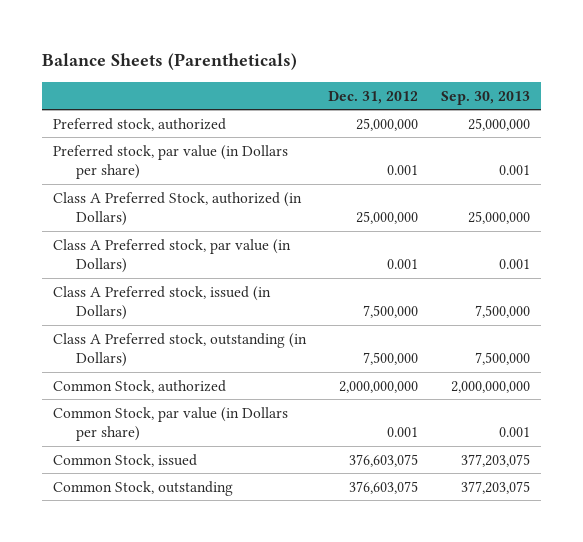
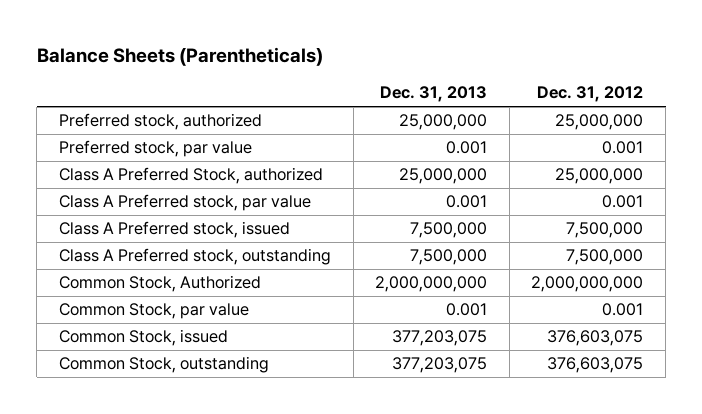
[440,90,530,105] Sep. 30, 2013 -> none
none -> [380,86,488,103] Dec. 31, 2013
[53,144,289,180] Preferred stock, par value (in Dollars per share) -> [58,140,252,158] Preferred stock, par value
[53,191,303,227] Class A Preferred Stock, authorized (in Dollars) -> [58,167,323,185] Class A Preferred Stock, authorized
[53,238,292,274] Class A Preferred stock, par value (in Dollars) -> [58,194,311,212] Class A Preferred stock, par value
[53,285,272,321] Class A Preferred stock, issued (in Dollars) -> [58,221,290,239] Class A Preferred stock, issued
[53,332,308,368] Class A Preferred stock, outstanding (in Dollars) -> [58,248,331,266] Class A Preferred stock, outstanding
[53,379,227,393] Common Stock, authorized -> [58,275,261,293] Common Stock, Authorized
[53,406,289,442] Common Stock, par value (in Dollars per share) -> [58,303,249,320] Common Stock, par value

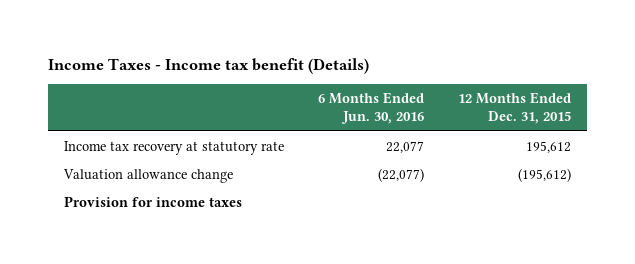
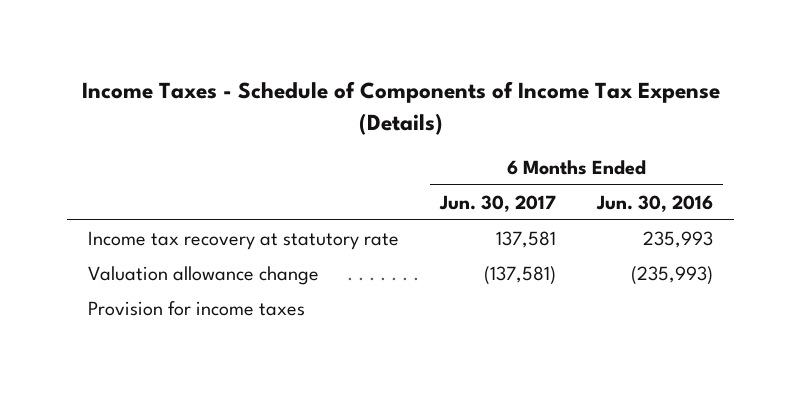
[47,57,369,74] Income Taxes - Income tax benefit (Details) -> [81,81,720,135] Income Taxes - Schedule of Components of Income Tax Expense (Details)
[457,91,571,125] 12 Months Ended Dec. 31, 2015 -> none
none -> [439,194,557,212] Jun. 30, 2017
[385,140,424,153] 22,077 -> [643,231,714,249] 235,993
[377,167,424,182] (22,077) -> [631,266,714,286] (235,993)

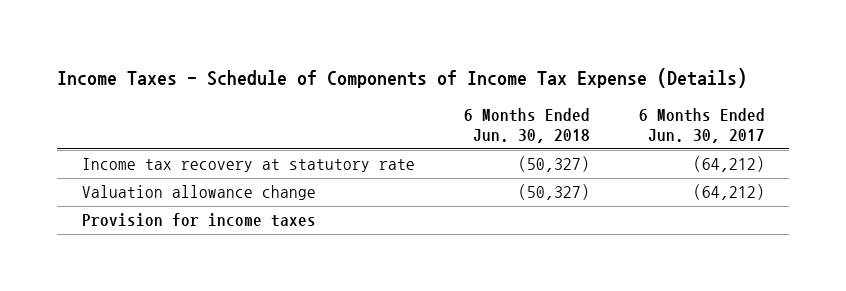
[596,194,714,212] Jun. 30, 2016 -> none
none -> [463,107,590,144] 6 Months Ended Jun. 30, 2018
[496,231,557,249] 137,581 -> [692,156,765,173] (64,212)
[484,266,557,286] (137,581) -> [692,184,765,201] (64,212)

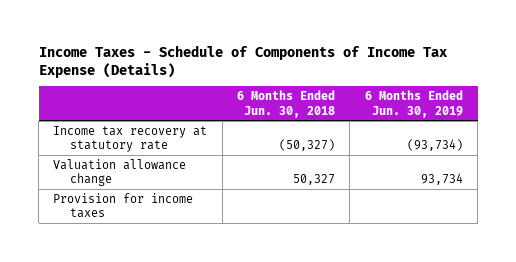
[638,107,765,144] 6 Months Ended Jun. 30, 2017 -> none
none -> [364,90,463,118] 6 Months Ended Jun. 30, 2019
[517,184,590,201] (50,327) -> [293,174,336,186] 50,327

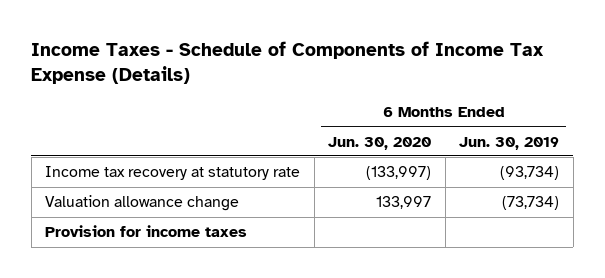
[237,90,336,118] 6 Months Ended Jun. 30, 2018 -> none
none -> [328,136,432,150] Jun. 30, 2020
[420,173,463,186] 93,734 -> [502,196,560,211] (73,734)

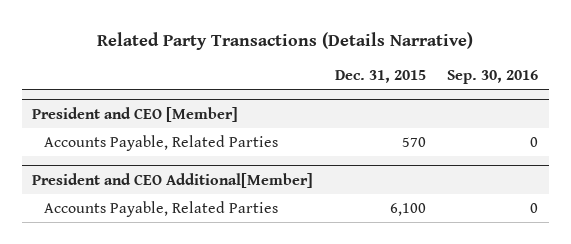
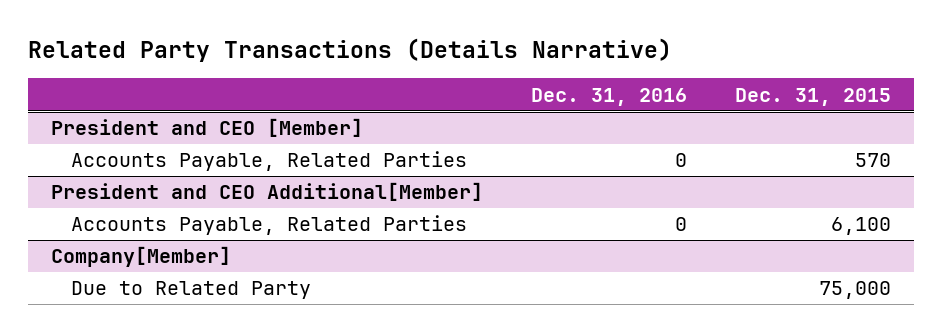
[447,70,539,85] Sep. 30, 2016 -> none
none -> [530,87,687,106] Dec. 31, 2016
none -> [51,246,232,268] Company[Member]
none -> [71,281,312,300] Due to Related Party

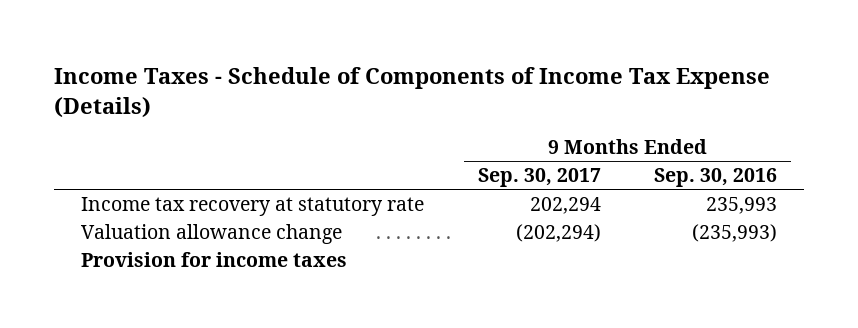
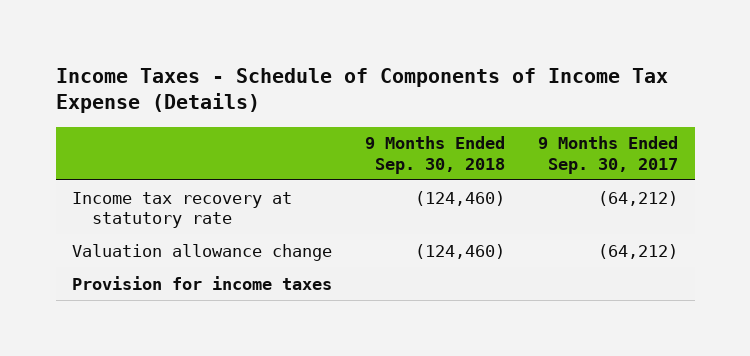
[654,168,778,188] Sep. 30, 2016 -> none
none -> [365,136,506,174] 9 Months Ended Sep. 30, 2018
[529,196,601,214] 202,294 -> [598,190,679,206] (64,212)
[515,223,601,242] (202,294) -> [598,243,679,259] (64,212)

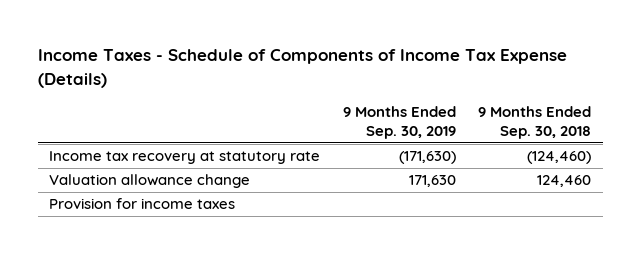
[538,136,679,174] 9 Months Ended Sep. 30, 2017 -> none
none -> [342,105,456,140] 9 Months Ended Sep. 30, 2019
[415,243,506,259] (124,460) -> [537,175,592,188] 124,460

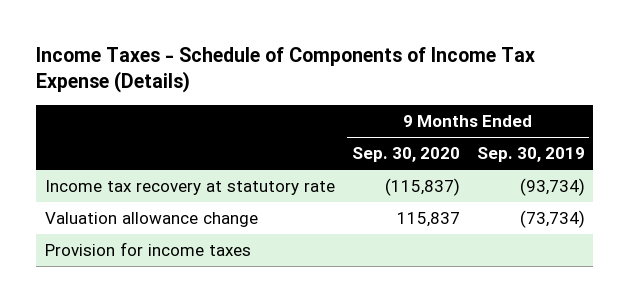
[478,105,592,140] 9 Months Ended Sep. 30, 2018 -> none
none -> [351,147,460,163] Sep. 30, 2020
[398,151,456,165] (171,630) -> [519,177,585,196] (93,734)
[408,175,456,188] 171,630 -> [519,209,585,228] (73,734)

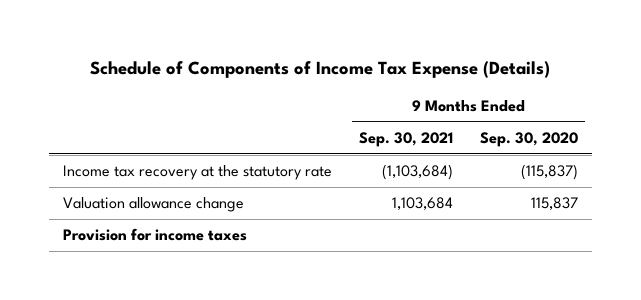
[36,47,536,94] Income Taxes - Schedule of Components of Income Tax Expense (Details) -> [90,60,551,78] Schedule of Components of Income Tax Expense (Details)
[476,147,585,163] Sep. 30, 2019 -> none
none -> [358,131,453,147] Sep. 30, 2021
[44,179,335,195] Income tax recovery at statutory rate -> [62,165,332,181] Income tax recovery at the statutory rate

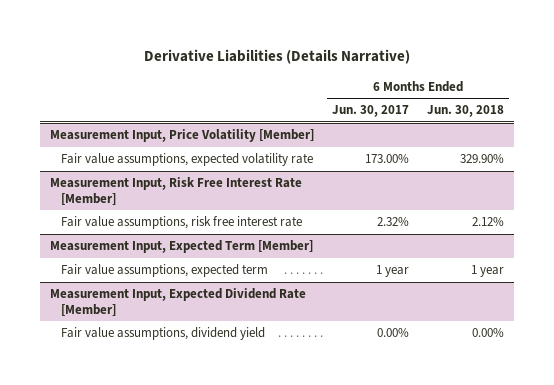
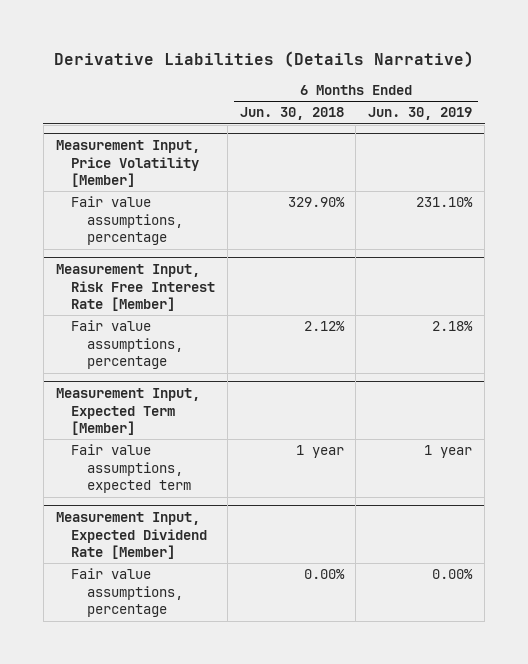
[331,105,409,118] Jun. 30, 2017 -> none
none -> [368,107,473,121] Jun. 30, 2019
[60,153,313,167] Fair value assumptions, expected volatility rate -> [71,196,183,246] Fair value assumptions, percentage
[60,216,302,230] Fair value assumptions, risk free interest rate -> [71,320,183,370] Fair value assumptions, percentage
[60,327,265,341] Fair value assumptions, dividend yield -> [71,568,183,618] Fair value assumptions, percentage

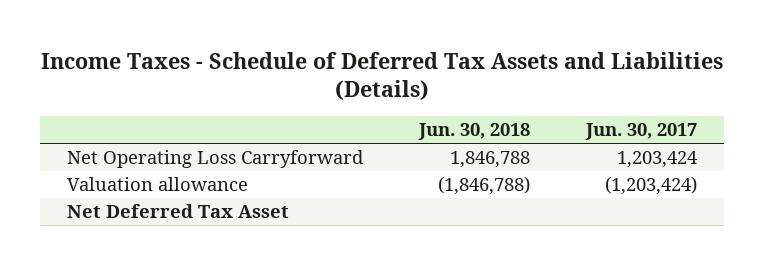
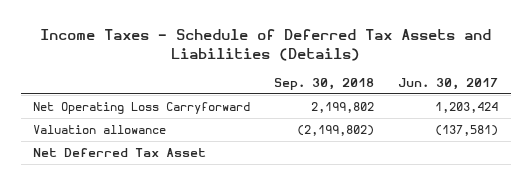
[417,123,530,141] Jun. 30, 2018 -> none
none -> [274,77,375,90] Sep. 30, 2018
[604,176,697,196] (1,203,424) -> [435,125,499,137] (137,581)

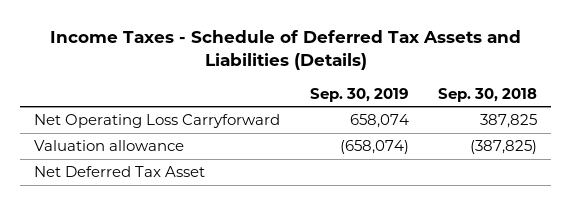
[398,77,499,90] Jun. 30, 2017 -> none
none -> [309,87,409,102] Sep. 30, 2019
[311,102,375,114] 2,199,802 -> [479,114,537,129] 387,825
[297,125,375,137] (2,199,802) -> [469,140,537,155] (387,825)

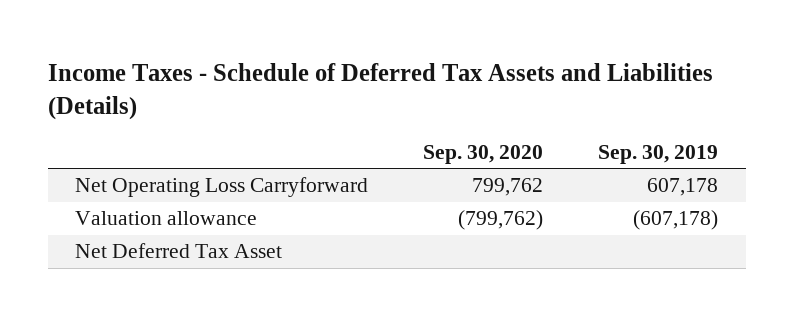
[437,87,537,102] Sep. 30, 2018 -> none
none -> [423,144,544,164] Sep. 30, 2020
[349,114,409,129] 658,074 -> [647,178,719,197] 607,178
[339,140,409,155] (658,074) -> [633,210,719,231] (607,178)

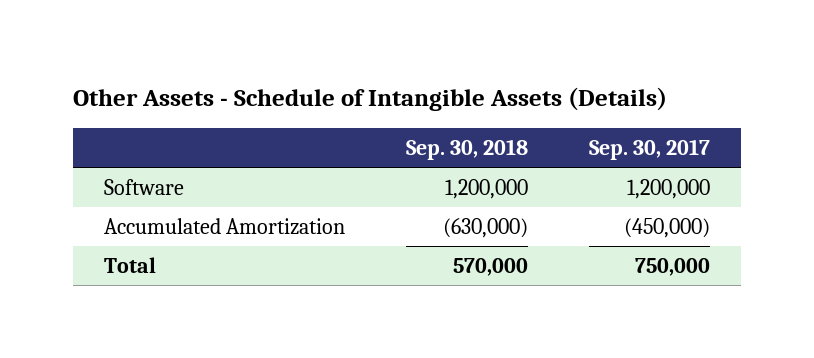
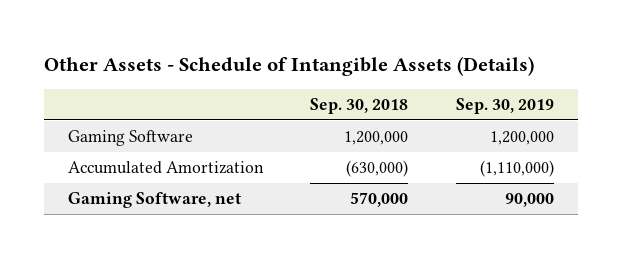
[589,139,711,161] Sep. 30, 2017 -> none
none -> [456,98,555,115] Sep. 30, 2019
[103,178,184,195] Software -> [67,130,193,147] Gaming Software
[103,256,156,273] Total -> [67,192,241,209] Gaming Software, net

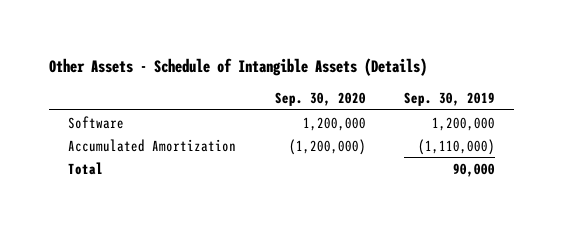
[310,98,409,115] Sep. 30, 2018 -> none
none -> [274,92,366,107] Sep. 30, 2020
[67,130,193,147] Gaming Software -> [68,115,125,129] Software
[67,192,241,209] Gaming Software, net -> [68,161,104,175] Total

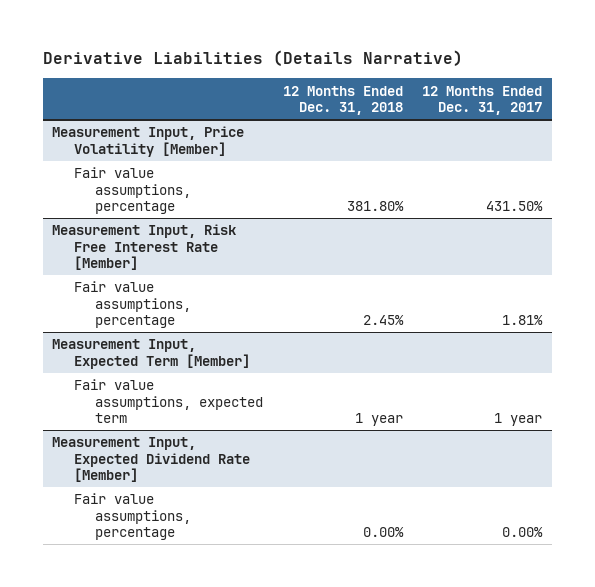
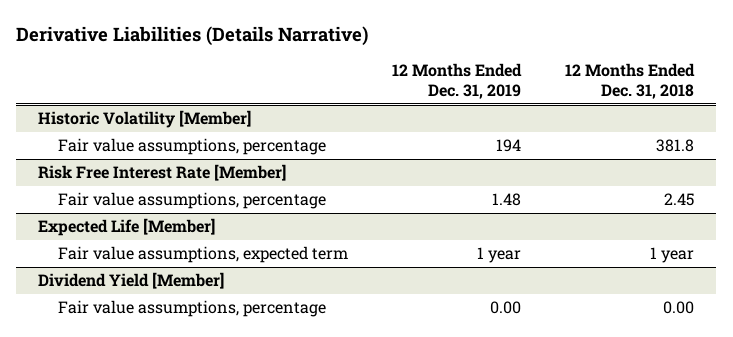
[422,85,543,115] 12 Months Ended Dec. 31, 2017 -> none
none -> [392,62,523,99] 12 Months Ended Dec. 31, 2019
[52,126,245,157] Measurement Input, Price Volatility [Member] -> [38,110,252,129] Historic Volatility [Member]
[346,200,404,211] 381.80% -> [656,139,695,153] 381.8
[52,224,237,270] Measurement Input, Risk Free Interest Rate [Member] -> [38,164,287,182] Risk Free Interest Rate [Member]
[362,314,404,325] 2.45% -> [664,193,695,207] 2.45
[52,339,250,369] Measurement Input, Expected Term [Member] -> [38,218,216,237] Expected Life [Member]
[52,437,250,482] Measurement Input, Expected Dividend Rate [Member] -> [38,272,225,290] Dividend Yield [Member]
[362,526,404,537] 0.00% -> [663,301,695,315] 0.00

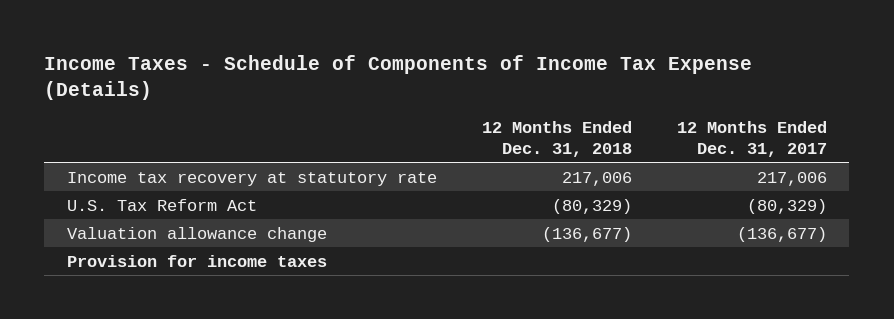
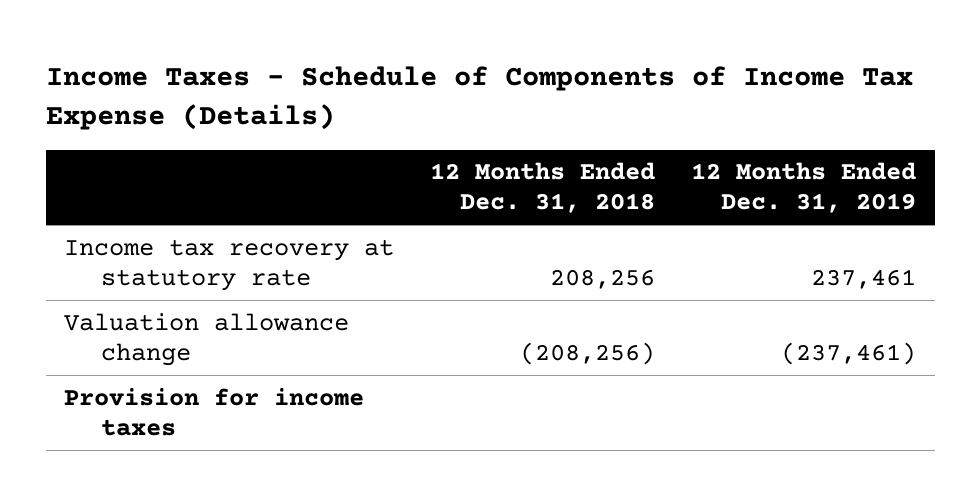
[676,120,827,157] 12 Months Ended Dec. 31, 2017 -> none
none -> [691,162,917,214] 12 Months Ended Dec. 31, 2019
[66,198,257,211] U.S. Tax Reform Act -> none
[561,171,632,186] 217,006 -> [550,268,656,289] 208,256
[541,226,632,242] (136,677) -> [520,341,656,365] (208,256)

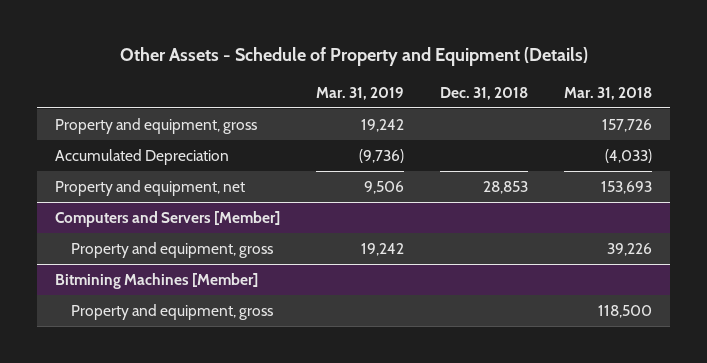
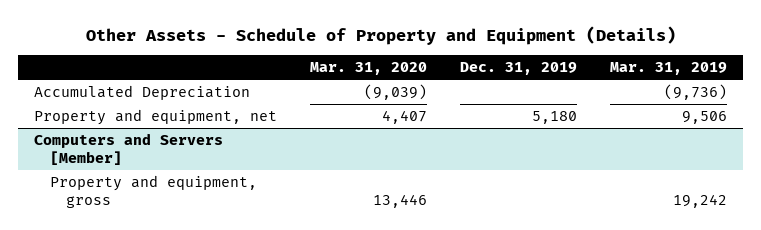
[440,86,529,100] Dec. 31, 2018 -> none
[564,86,653,100] Mar. 31, 2018 -> none
none -> [310,62,428,76] Mar. 31, 2020
none -> [460,62,578,76] Dec. 31, 2019
[54,118,257,135] Property and equipment, gross -> none
[54,273,258,290] Bitmining Machines [Member] -> none
[71,304,274,321] Property and equipment, gross -> none

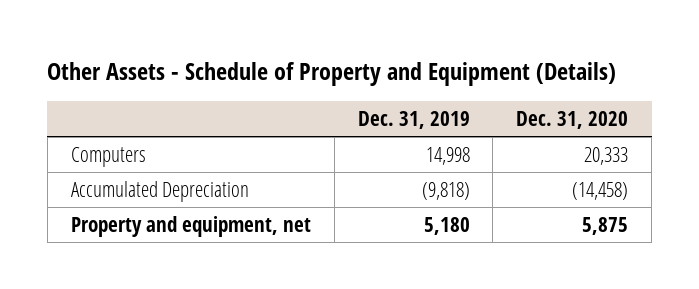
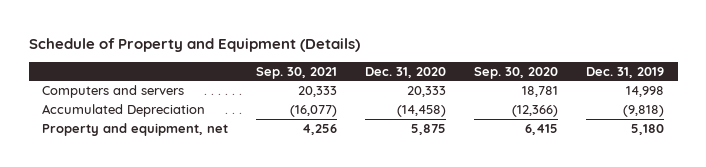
[47,62,617,87] Other Assets - Schedule of Property and Equipment (Details) -> [28,37,360,52] Schedule of Property and Equipment (Details)
none -> [256,66,338,79] Sep. 30, 2021
none -> [474,66,559,79] Sep. 30, 2020
[70,147,146,168] Computers -> [42,84,185,98] Computers and servers

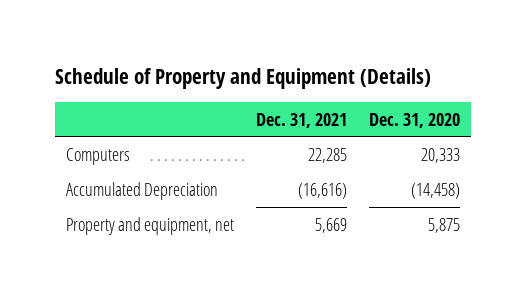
[256,66,338,79] Sep. 30, 2021 -> none
[474,66,559,79] Sep. 30, 2020 -> none
[585,66,664,78] Dec. 31, 2019 -> none
none -> [255,112,347,128] Dec. 31, 2021
[42,84,185,98] Computers and servers -> [66,147,131,165] Computers

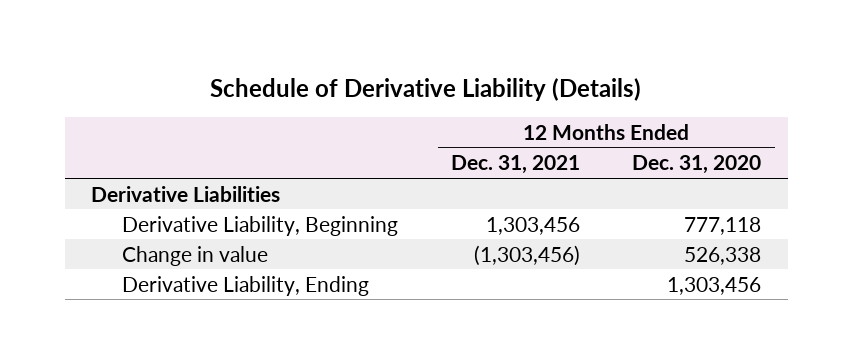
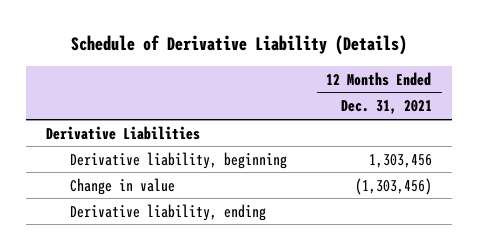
[632,155,762,175] Dec. 31, 2020 -> none
[122,215,399,236] Derivative Liability, Beginning -> [69,151,287,169] Derivative liability, beginning
[122,275,370,296] Derivative Liability, Ending -> [69,203,266,221] Derivative liability, ending

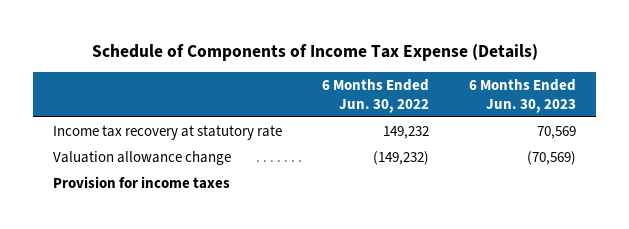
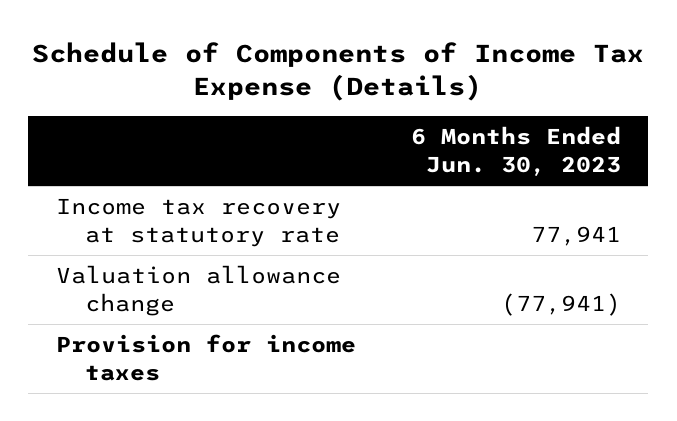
[322,78,430,113] 6 Months Ended Jun. 30, 2022 -> none
[537,126,577,140] 70,569 -> [530,225,621,246] 77,941
[527,151,577,166] (70,569) -> [500,292,621,316] (77,941)

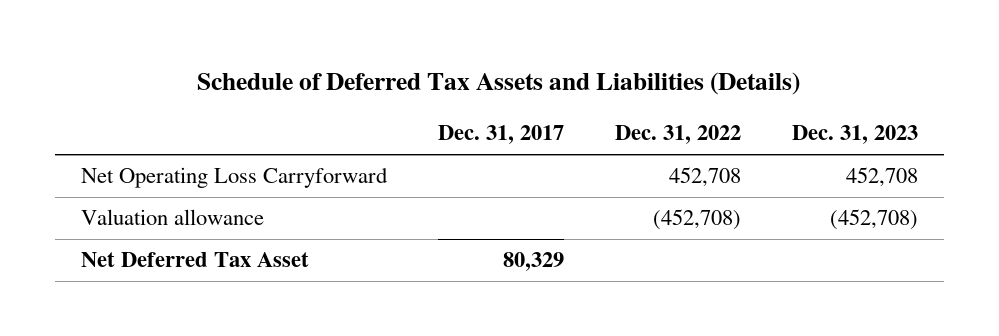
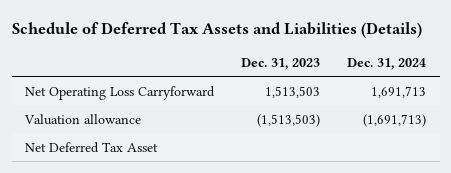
[437,125,564,145] Dec. 31, 2017 -> none
[614,125,741,145] Dec. 31, 2022 -> none
none -> [347,57,427,70] Dec. 31, 2024
[845,167,918,188] 452,708 -> [265,85,321,98] 1,513,503
[829,209,918,231] (452,708) -> [257,113,321,127] (1,513,503)

